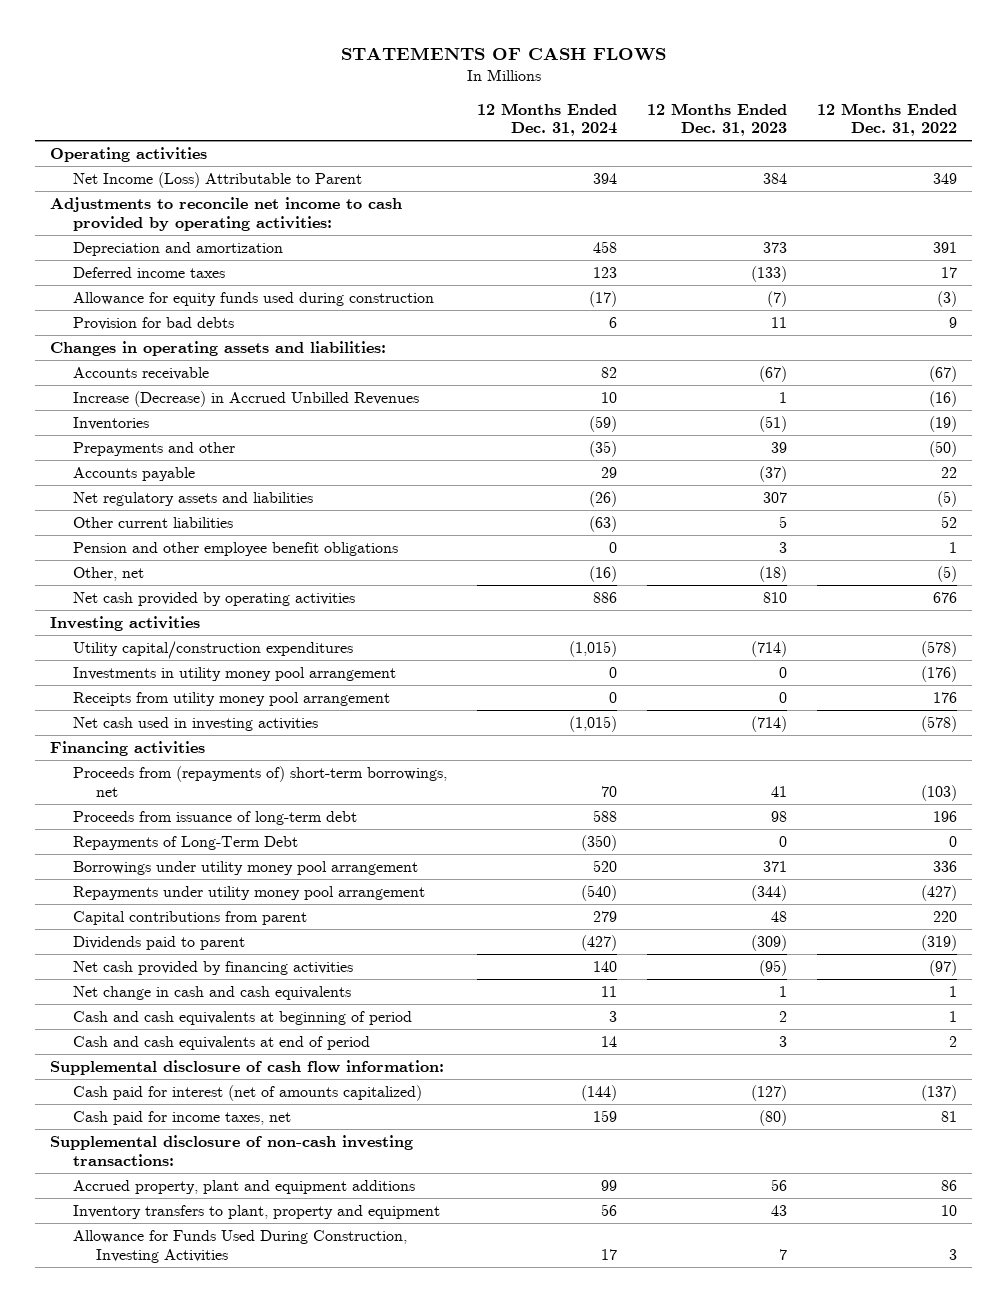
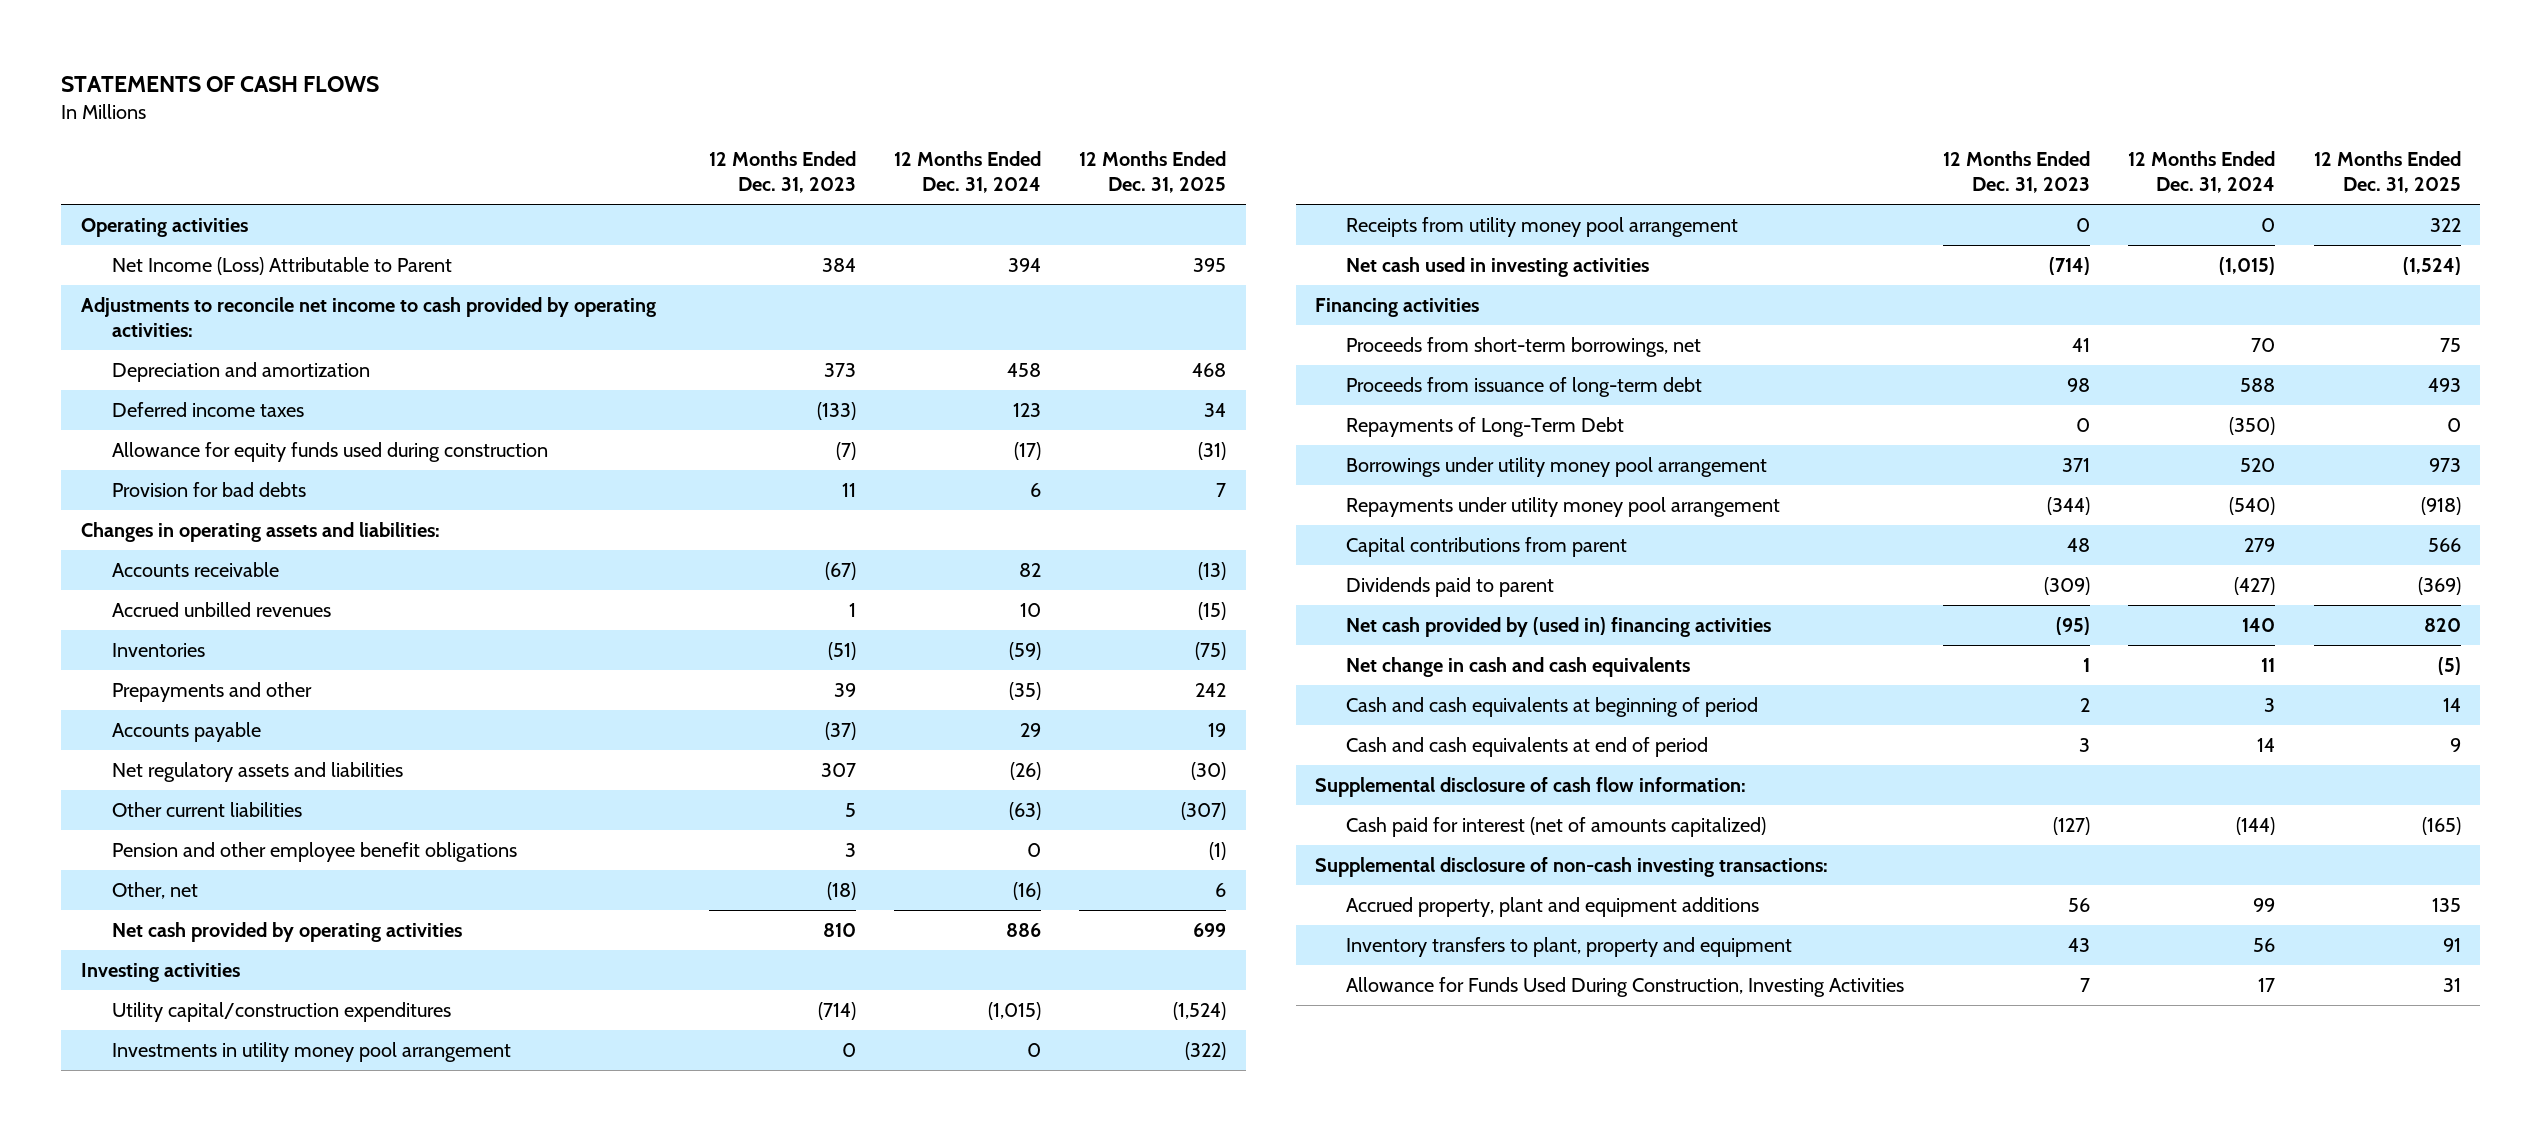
[817,102,958,137] 12 Months Ended Dec. 31, 2022 -> none
none -> [1079,151,1227,194] 12 Months Ended Dec. 31, 2025
[72,390,419,407] Increase (Decrease) in Accrued Unbilled Revenues -> [112,601,332,617] Accrued unbilled revenues
[72,765,447,797] Proceeds from (repayments of) short-term borrowings, net -> [1346,336,1702,357] Proceeds from short-term borrowings, net
[72,960,353,975] Net cash provided by financing activities -> [1346,616,1772,637] Net cash provided by (used in) financing activities
[72,1110,291,1125] Cash paid for income taxes, net -> none

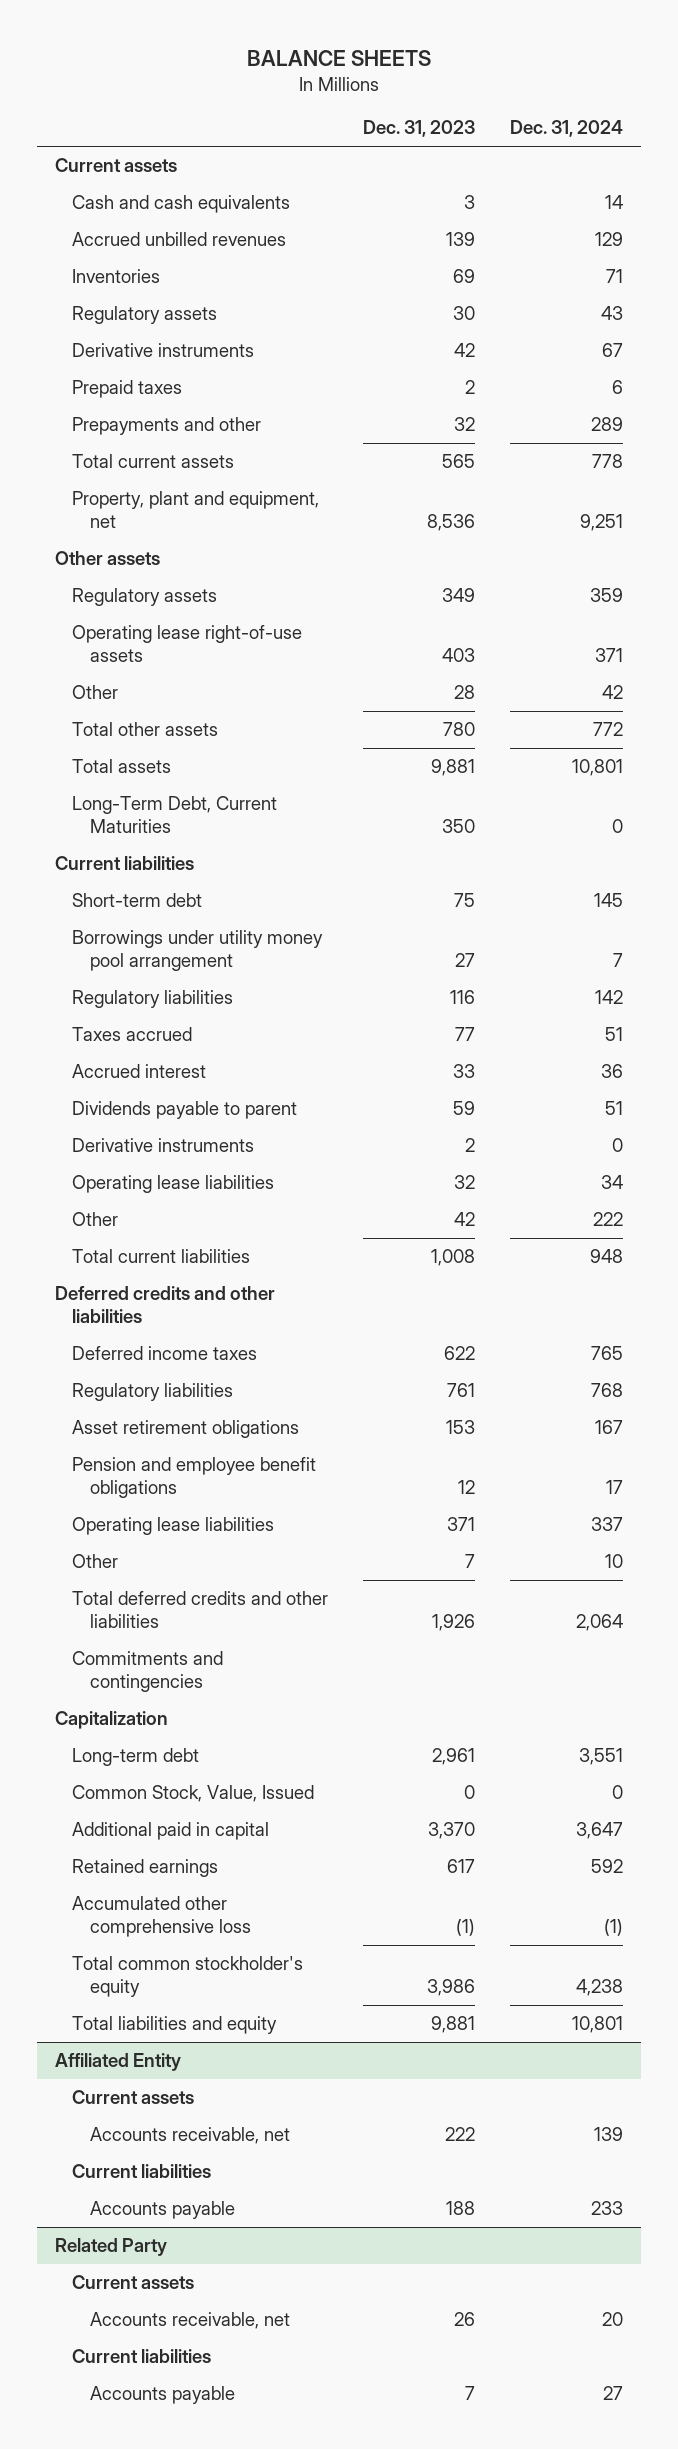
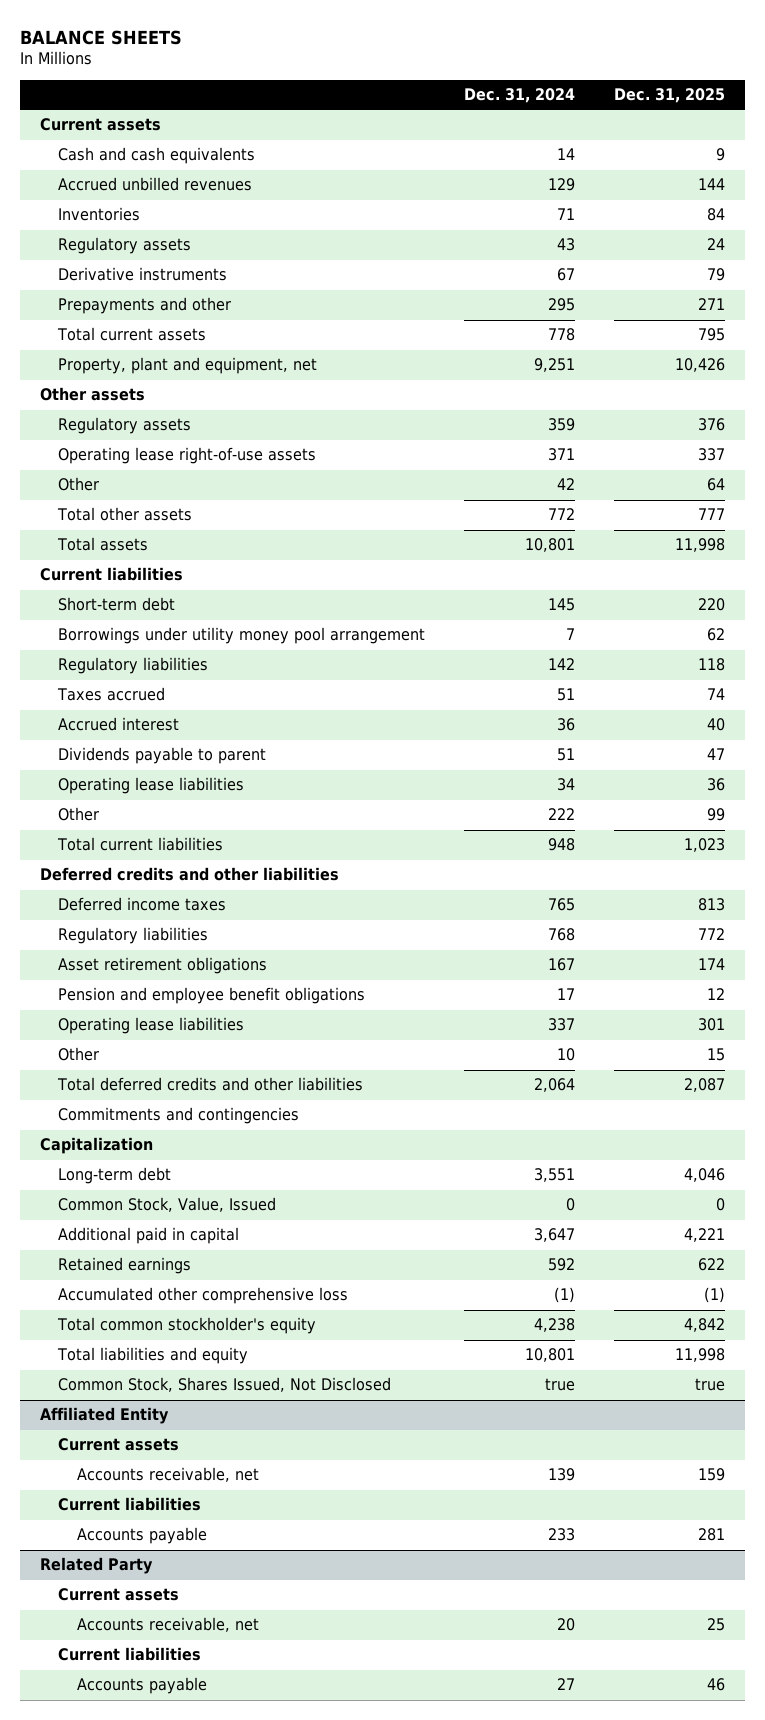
[363,120,476,138] Dec. 31, 2023 -> none
none -> [614,88,726,104] Dec. 31, 2025
[72,380,183,399] Prepaid taxes -> none
[591,417,624,432] 289 -> [548,298,576,312] 295
[72,796,278,834] Long-Term Debt, Current Maturities -> none
[72,1138,255,1153] Derivative instruments -> none
none -> [58,1377,392,1393] Common Stock, Shares Issued, Not Disclosed

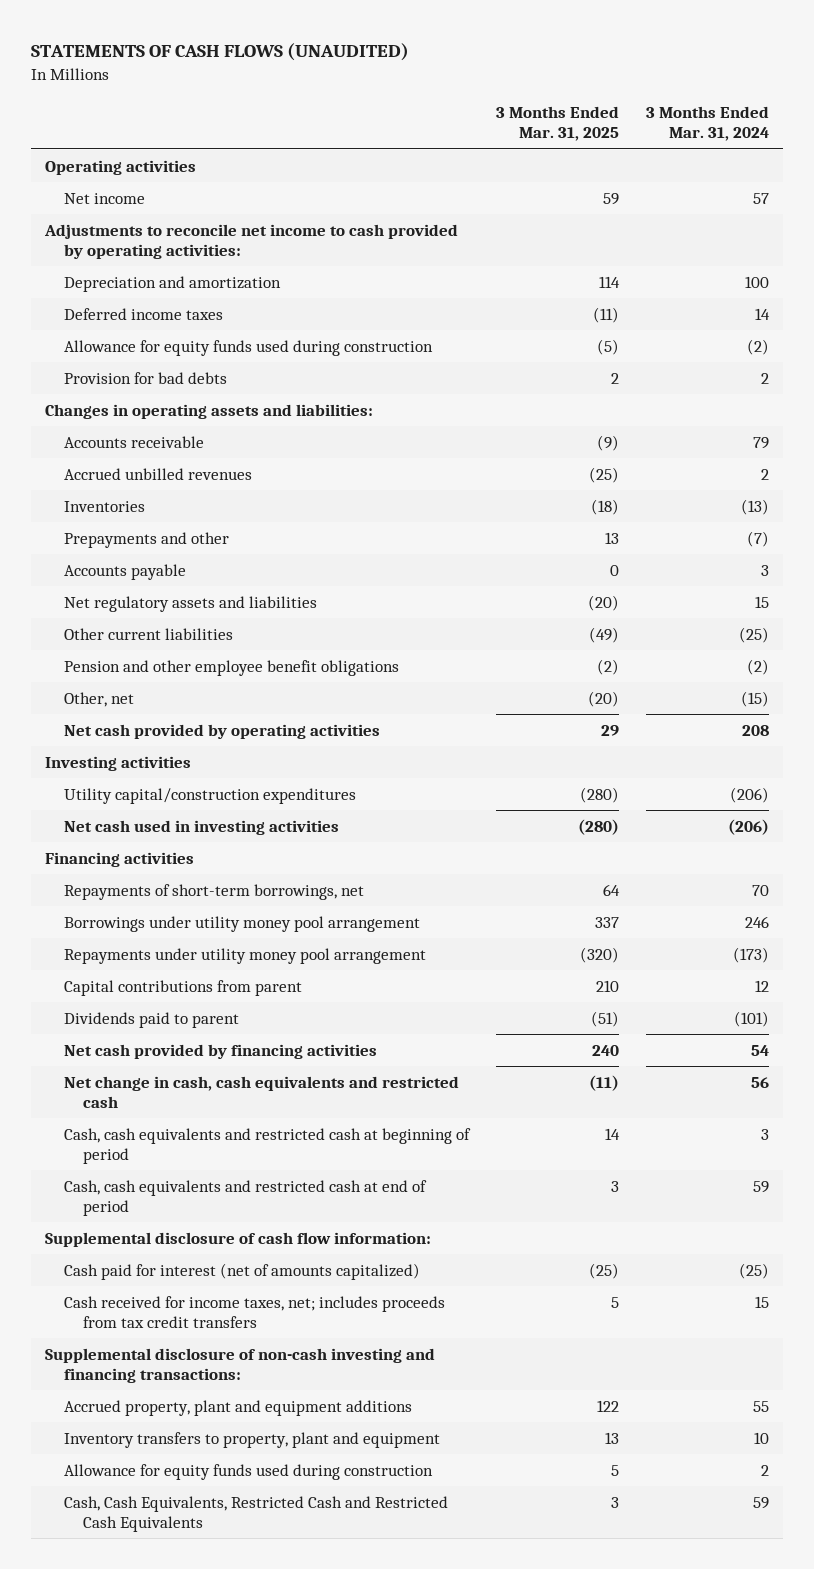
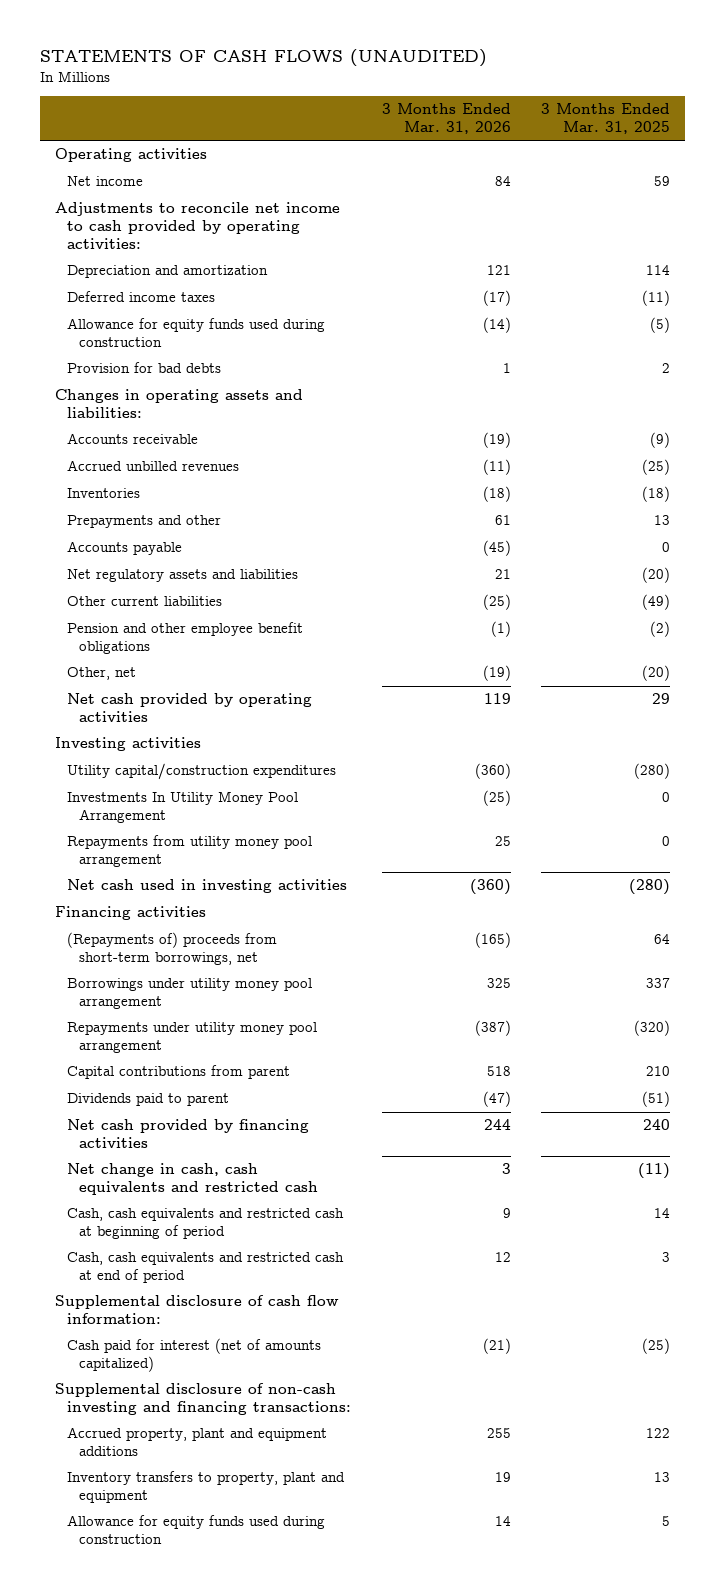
[645,105,769,142] 3 Months Ended Mar. 31, 2024 -> none
none -> [381,103,511,134] 3 Months Ended Mar. 31, 2026
none -> [67,791,299,823] Investments In Utility Money Pool Arrangement
none -> [67,835,313,867] Repayments from utility money pool arrangement
[63,883,364,900] Repayments of short-term borrowings, net -> [67,932,278,965] (Repayments of) proceeds from short-term borrowings, net
[63,1295,445,1329] Cash received for income taxes, net; includes proceeds from tax credit transfers -> none
[63,1495,448,1533] Cash, Cash Equivalents, Restricted Cash and Restricted Cash Equivalents -> none

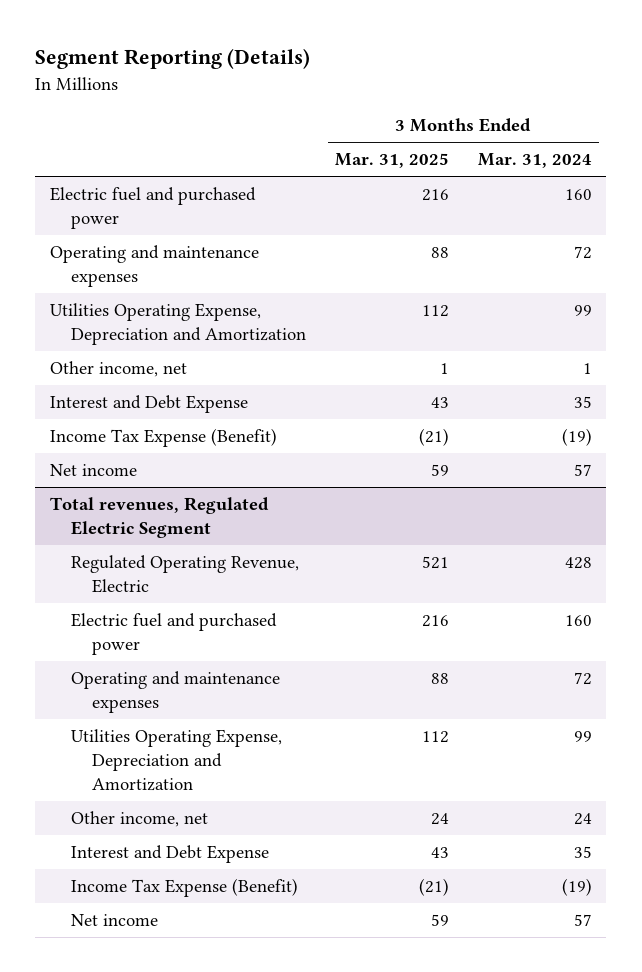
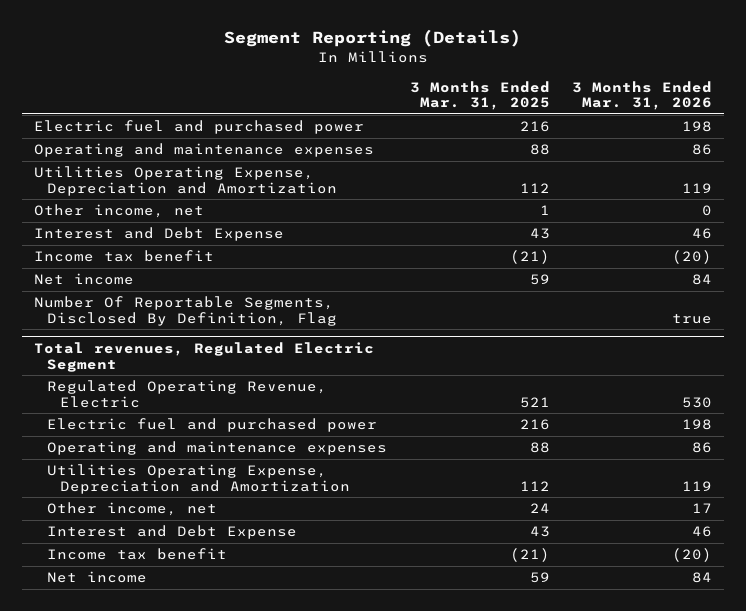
[477,153,592,169] Mar. 31, 2024 -> none
none -> [572,80,713,111] 3 Months Ended Mar. 31, 2026
[49,428,277,448] Income Tax Expense (Benefit) -> [33,250,214,263] Income tax benefit
none -> [33,296,337,326] Number Of Reportable Segments, Disclosed By Definition, Flag
[70,878,298,898] Income Tax Expense (Benefit) -> [46,548,227,561] Income tax benefit

